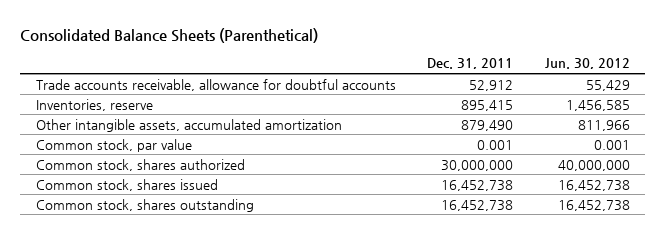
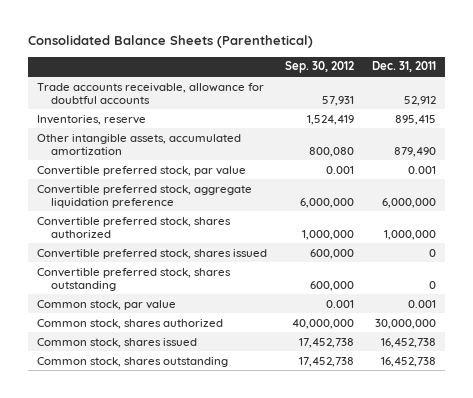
[544,58,630,70] Jun. 30, 2012 -> none
none -> [285,61,355,74] Sep. 30, 2012
none -> [36,165,246,176] Convertible preferred stock, par value
none -> [36,184,252,208] Convertible preferred stock, aggregate liquidation preference
none -> [36,216,231,238] Convertible preferred stock, shares authorized
none -> [36,248,267,259] Convertible preferred stock, shares issued
none -> [36,267,231,291] Convertible preferred stock, shares outstanding

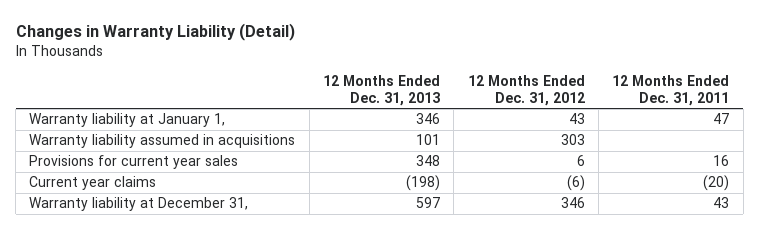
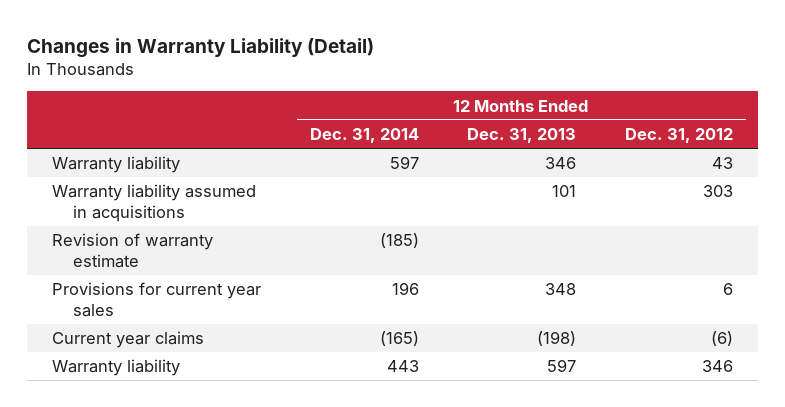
[612,74,730,106] 12 Months Ended Dec. 31, 2011 -> none
none -> [309,127,419,143] Dec. 31, 2014
[29,113,226,128] Warranty liability at January 1, -> [51,156,180,174] Warranty liability
none -> [51,233,213,269] Revision of warranty estimate
[29,197,249,212] Warranty liability at December 31, -> [51,359,180,377] Warranty liability

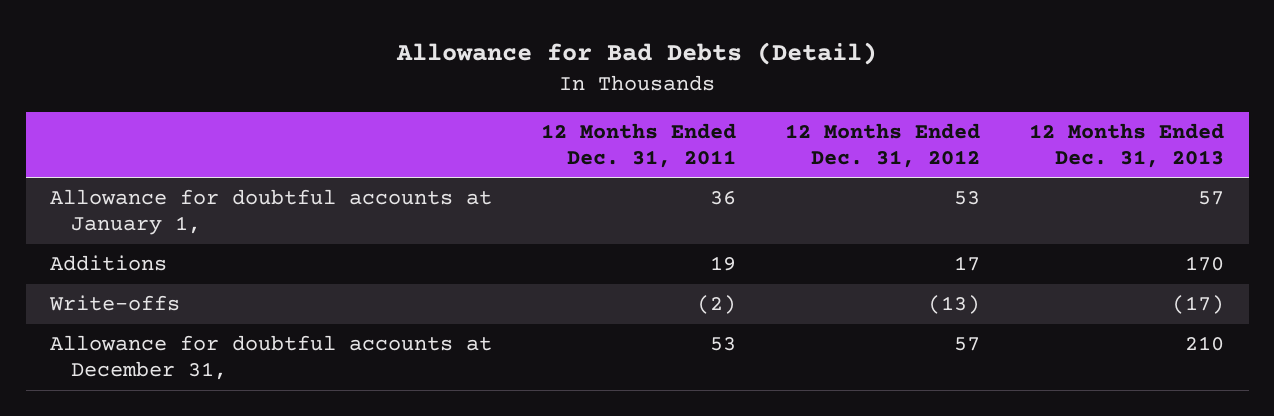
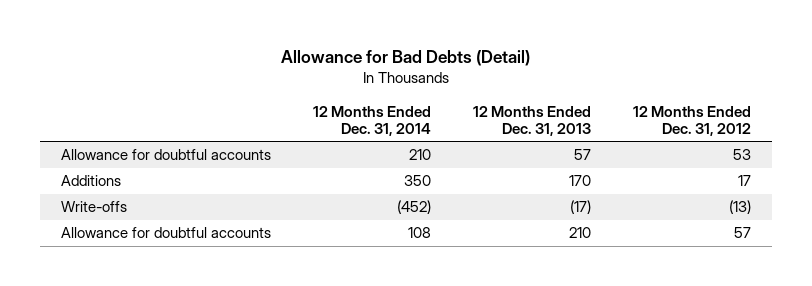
[541,122,737,168] 12 Months Ended Dec. 31, 2011 -> none
none -> [313,105,432,136] 12 Months Ended Dec. 31, 2014
[50,189,493,236] Allowance for doubtful accounts at January 1, -> [61,149,272,161] Allowance for doubtful accounts
[50,335,493,381] Allowance for doubtful accounts at December 31, -> [61,227,272,239] Allowance for doubtful accounts

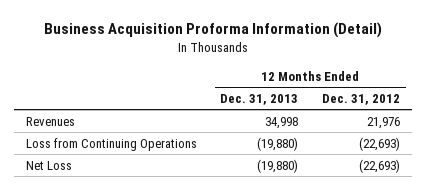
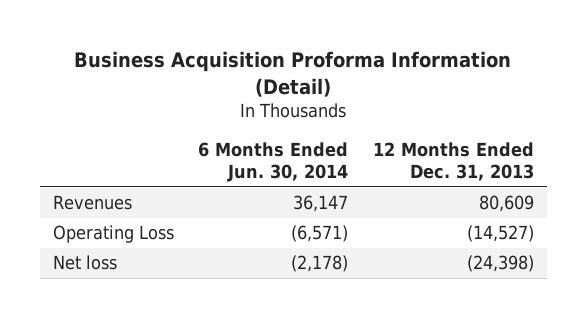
[322,93,401,105] Dec. 31, 2012 -> none
none -> [198,141,349,182] 6 Months Ended Jun. 30, 2014
[25,137,197,151] Loss from Continuing Operations -> none
[265,116,299,129] 34,998 -> [479,195,535,213] 80,609
none -> [52,225,174,244] Operating Loss
[25,160,72,170] Net Loss -> [52,255,117,271] Net loss
[257,158,299,173] (19,880) -> [467,255,535,273] (24,398)

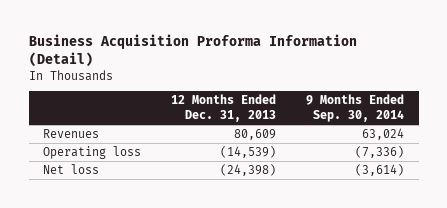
[198,141,349,182] 6 Months Ended Jun. 30, 2014 -> none
none -> [305,94,404,122] 9 Months Ended Sep. 30, 2014
[52,225,174,244] Operating Loss -> [43,146,142,160] Operating loss
[467,225,535,243] (14,527) -> [220,146,277,159] (14,539)

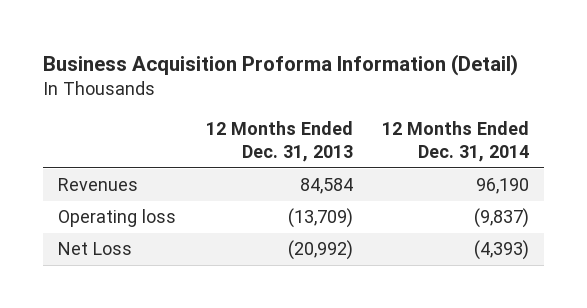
[305,94,404,122] 9 Months Ended Sep. 30, 2014 -> none
none -> [382,121,530,162] 12 Months Ended Dec. 31, 2014
[234,129,277,141] 80,609 -> [299,178,353,195] 84,584
[220,146,277,159] (14,539) -> [287,208,353,229] (13,709)
[43,164,100,175] Net loss -> [58,242,133,256] Net Loss
[220,164,277,177] (24,398) -> [287,240,353,261] (20,992)

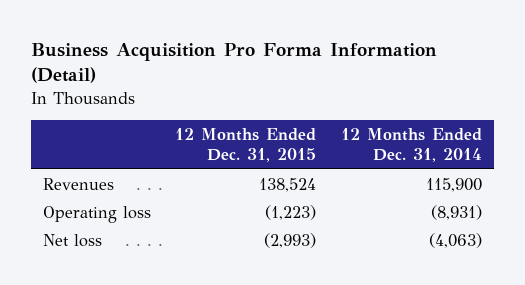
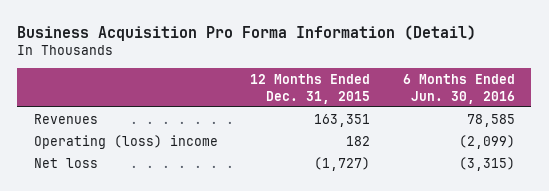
[340,127,482,163] 12 Months Ended Dec. 31, 2014 -> none
none -> [402,74,515,104] 6 Months Ended Jun. 30, 2016
[259,177,317,192] 138,524 -> [314,113,371,127] 163,351
[42,205,151,223] Operating loss -> [33,134,218,149] Operating (loss) income
[265,204,317,220] (1,223) -> [346,135,371,146] 182
[264,232,317,248] (2,993) -> [314,156,371,171] (1,727)

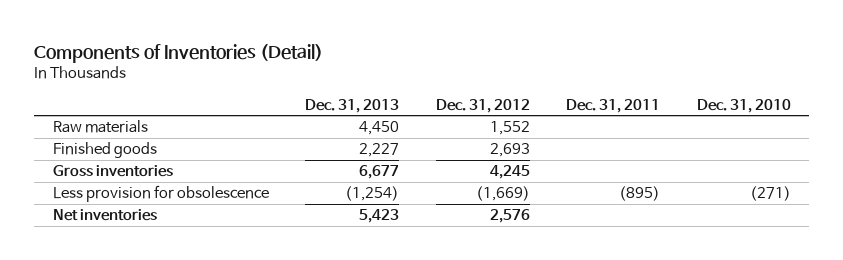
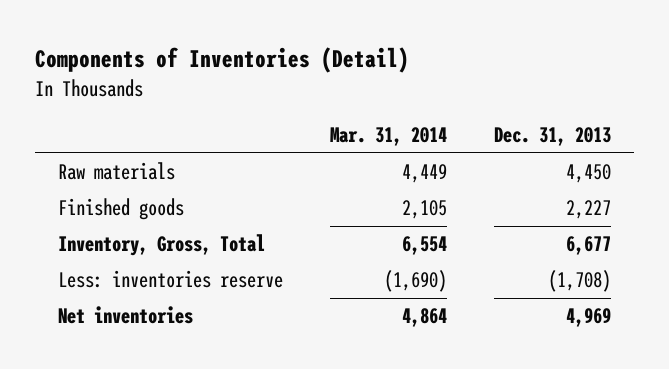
[435,98,530,113] Dec. 31, 2012 -> none
[566,98,661,113] Dec. 31, 2011 -> none
[696,98,791,113] Dec. 31, 2010 -> none
none -> [329,127,447,147] Mar. 31, 2014
[52,185,269,203] Less provision for obsolescence -> none
[52,165,173,178] Gross inventories -> [58,234,266,257] Inventory, Gross, Total
none -> [58,270,284,289] Less: inventories reserve
[359,209,400,224] 5,423 -> [565,308,611,328] 4,969

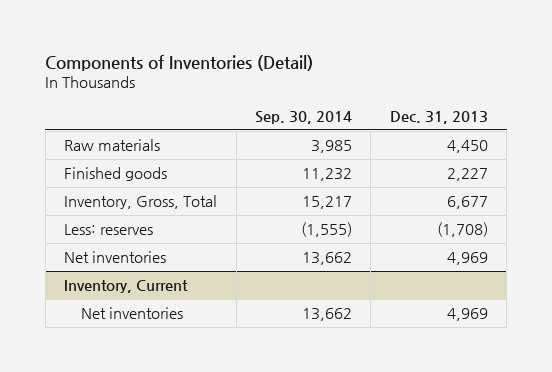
[329,127,447,147] Mar. 31, 2014 -> none
none -> [255,110,353,124] Sep. 30, 2014
[58,270,284,289] Less: inventories reserve -> [64,224,154,236] Less: reserves
none -> [64,280,189,294] Inventory, Current
none -> [81,307,184,320] Net inventories

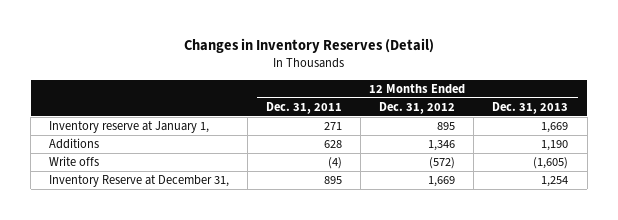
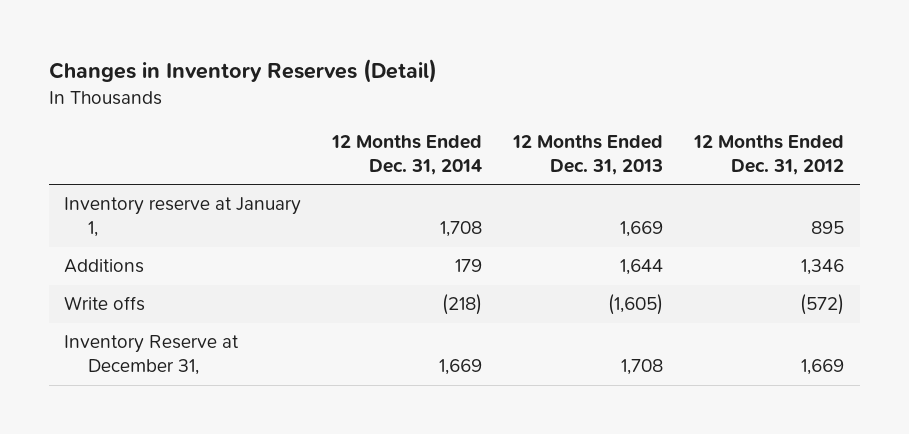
[266,102,343,115] Dec. 31, 2011 -> none
none -> [331,134,483,175] 12 Months Ended Dec. 31, 2014
[541,140,569,152] 1,190 -> [620,259,664,276] 1,644
[541,176,569,188] 1,254 -> [621,359,664,376] 1,708

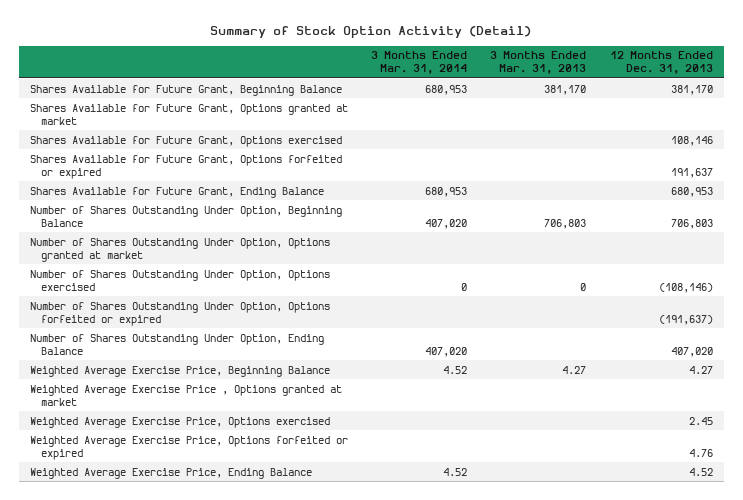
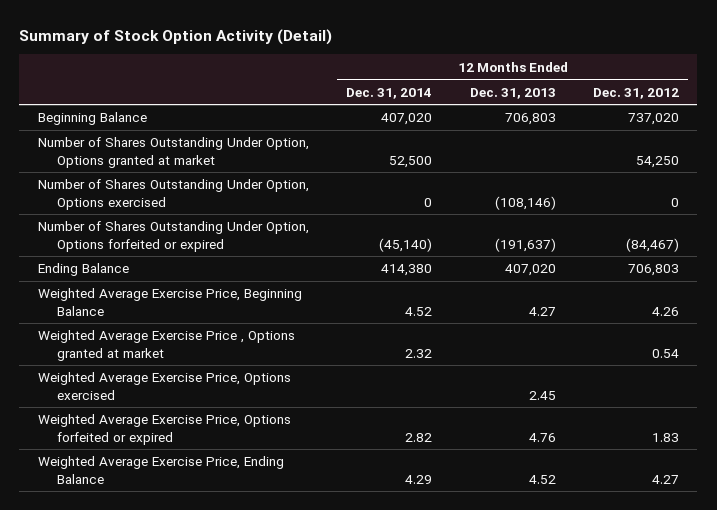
[371,51,468,75] 3 Months Ended Mar. 31, 2014 -> none
[490,51,587,75] 3 Months Ended Mar. 31, 2013 -> none
none -> [346,87,433,99] Dec. 31, 2014
none -> [592,87,679,99] Dec. 31, 2012
[30,84,343,96] Shares Available for Future Grant, Beginning Balance -> none
[30,103,349,125] Shares Available for Future Grant, Options granted at market -> none
[30,135,343,147] Shares Available for Future Grant, Options exercised -> none
[30,154,343,179] Shares Available for Future Grant, Options forfeited or expired -> none
[30,186,325,198] Shares Available for Future Grant, Ending Balance -> none
[30,205,343,227] Number of Shares Outstanding Under Option, Beginning Balance -> [38,112,148,126] Beginning Balance
[30,333,325,355] Number of Shares Outstanding Under Option, Ending Balance -> [38,263,130,277] Ending Balance

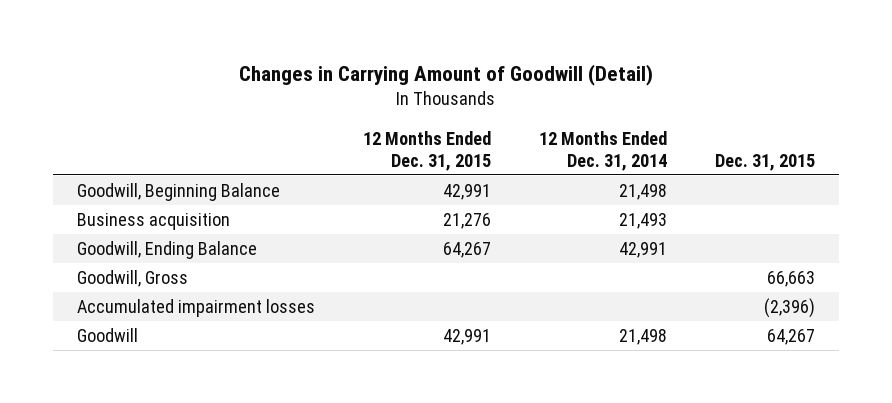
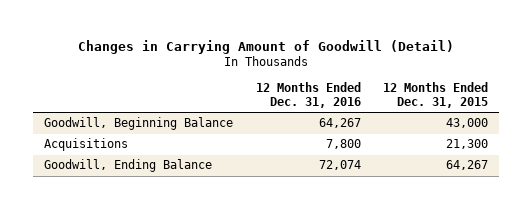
[538,130,667,171] 12 Months Ended Dec. 31, 2014 -> none
[714,153,815,171] Dec. 31, 2015 -> none
none -> [255,81,361,109] 12 Months Ended Dec. 31, 2016
[442,184,491,201] 42,991 -> [446,118,489,129] 43,000
[76,213,230,231] Business acquisition -> [44,138,129,152] Acquisitions
[442,213,491,230] 21,276 -> [446,139,489,150] 21,300
[76,270,188,288] Goodwill, Gross -> none
[76,299,315,318] Accumulated impairment losses -> none
[76,328,138,343] Goodwill -> none

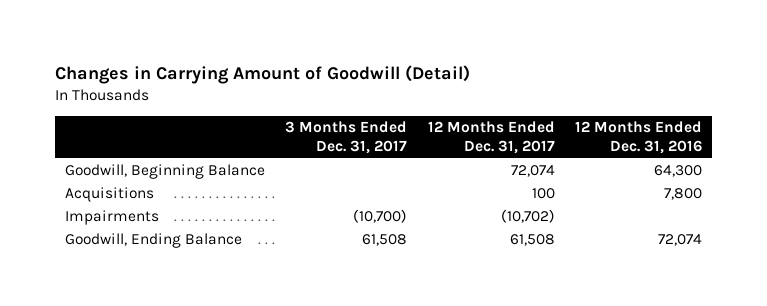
[383,81,489,109] 12 Months Ended Dec. 31, 2015 -> none
none -> [285,121,408,155] 3 Months Ended Dec. 31, 2017
none -> [427,121,555,155] 12 Months Ended Dec. 31, 2017
[318,118,361,129] 64,267 -> [653,165,702,178] 64,300
none -> [64,210,159,226] Impairments

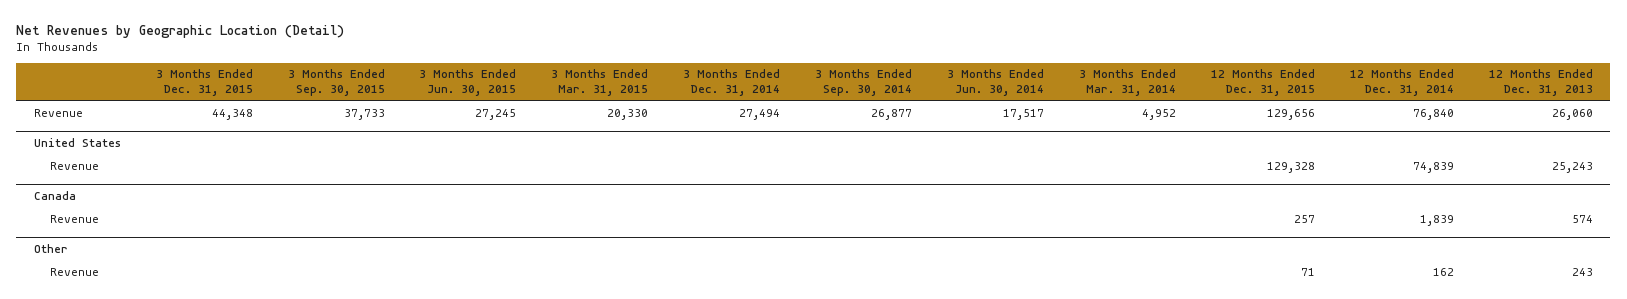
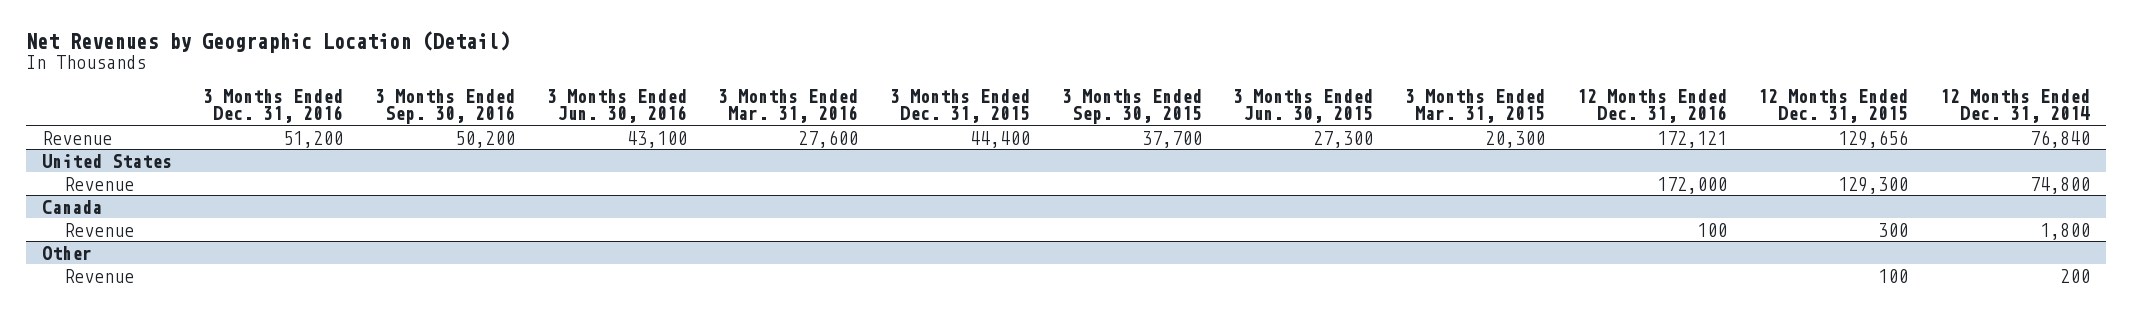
[683,69,781,97] 3 Months Ended Dec. 31, 2014 -> none
[815,69,913,97] 3 Months Ended Sep. 30, 2014 -> none
[947,69,1045,97] 3 Months Ended Jun. 30, 2014 -> none
[1079,69,1177,97] 3 Months Ended Mar. 31, 2014 -> none
[1488,69,1593,97] 12 Months Ended Dec. 31, 2013 -> none
none -> [203,88,344,124] 3 Months Ended Dec. 31, 2016
none -> [375,88,516,125] 3 Months Ended Sep. 30, 2016
none -> [546,88,687,124] 3 Months Ended Jun. 30, 2016
none -> [718,88,859,124] 3 Months Ended Mar. 31, 2016
none -> [1576,88,1727,124] 12 Months Ended Dec. 31, 2016
[211,108,253,120] 44,348 -> [970,130,1031,148] 44,400
[343,108,385,120] 37,733 -> [1141,130,1202,148] 37,700
[475,108,517,120] 27,245 -> [1313,130,1374,148] 27,300
[607,108,649,120] 20,330 -> [1484,130,1545,148] 20,300
[1267,161,1316,173] 129,328 -> [1838,176,1909,194] 129,300
[1412,161,1454,173] 74,839 -> [2029,176,2090,194] 74,800
[1294,214,1316,223] 257 -> [1878,222,1909,237] 300
[1419,214,1454,226] 1,839 -> [2039,222,2090,240] 1,800
[1301,267,1316,276] 71 -> [1878,268,1909,283] 100
[1432,267,1454,276] 162 -> [2059,268,2090,283] 200

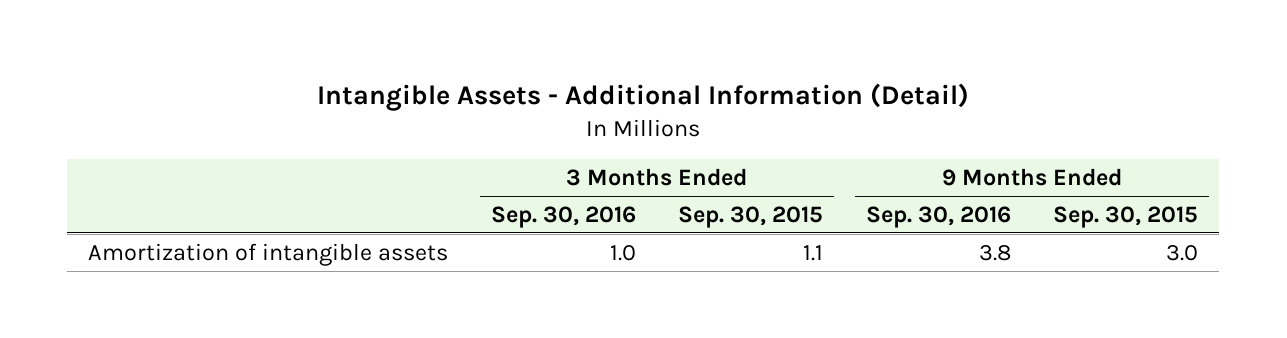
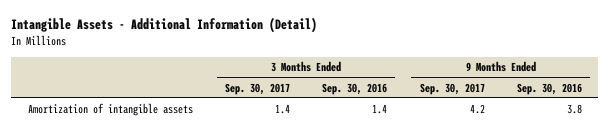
[678,205,824,228] Sep. 30, 2015 -> none
[1053,205,1199,228] Sep. 30, 2015 -> none
none -> [224,82,290,95] Sep. 30, 2017
none -> [419,82,485,95] Sep. 30, 2017
[609,244,636,261] 1.0 -> [372,104,388,115] 1.4

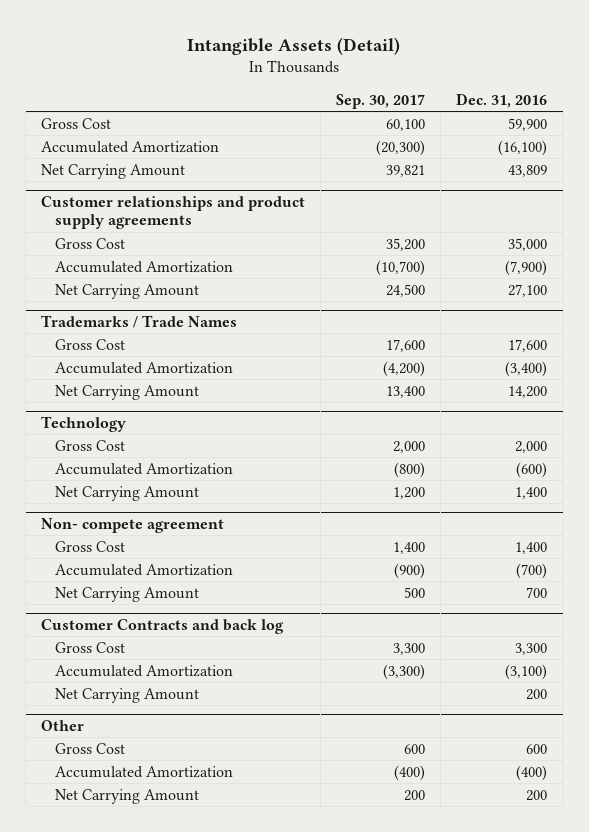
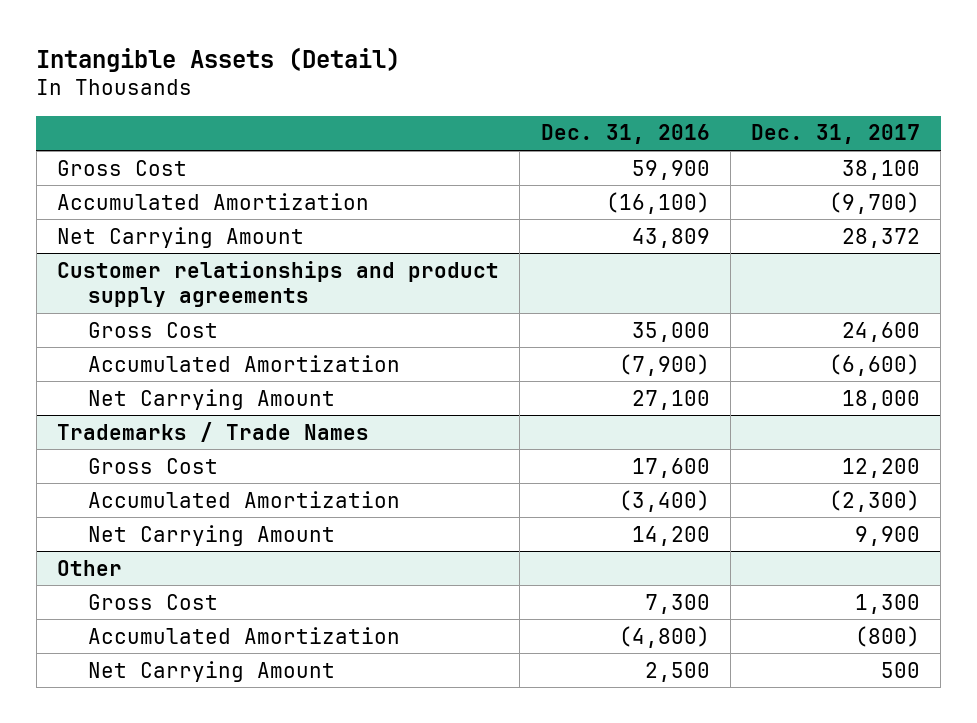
[336,94,426,110] Sep. 30, 2017 -> none
none -> [751,124,921,145] Dec. 31, 2017
[41,415,127,432] Technology -> none
[55,439,126,451] Gross Cost -> none
[55,462,234,475] Accumulated Amortization -> none
[55,485,200,501] Net Carrying Amount -> none
[41,517,225,533] Non- compete agreement -> none
[55,540,126,552] Gross Cost -> none
[55,563,234,576] Accumulated Amortization -> none
[55,586,200,602] Net Carrying Amount -> none
[41,618,285,634] Customer Contracts and back log -> none
[55,641,126,653] Gross Cost -> none
[55,664,234,677] Accumulated Amortization -> none
[55,687,200,703] Net Carrying Amount -> none
[526,743,548,754] 600 -> [644,593,710,614] 7,300
[516,764,548,781] (400) -> [618,625,710,648] (4,800)
[526,789,548,801] 200 -> [644,661,710,682] 2,500

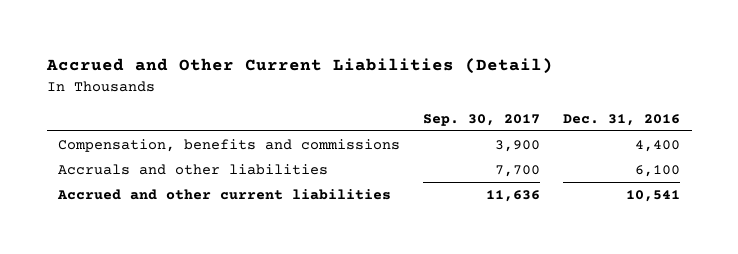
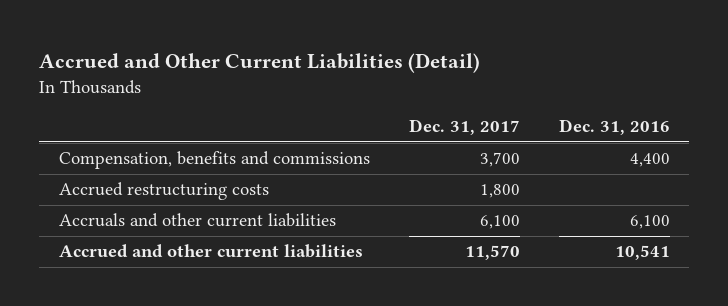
[423,113,541,126] Sep. 30, 2017 -> none
none -> [408,119,520,136] Dec. 31, 2017
none -> [58,182,269,201] Accrued restructuring costs
[58,163,329,175] Accruals and other liabilities -> [58,213,336,228] Accruals and other current liabilities

